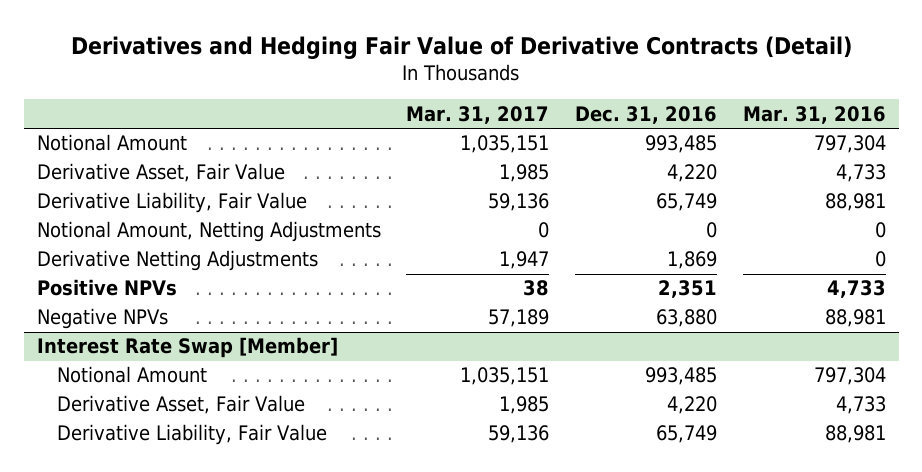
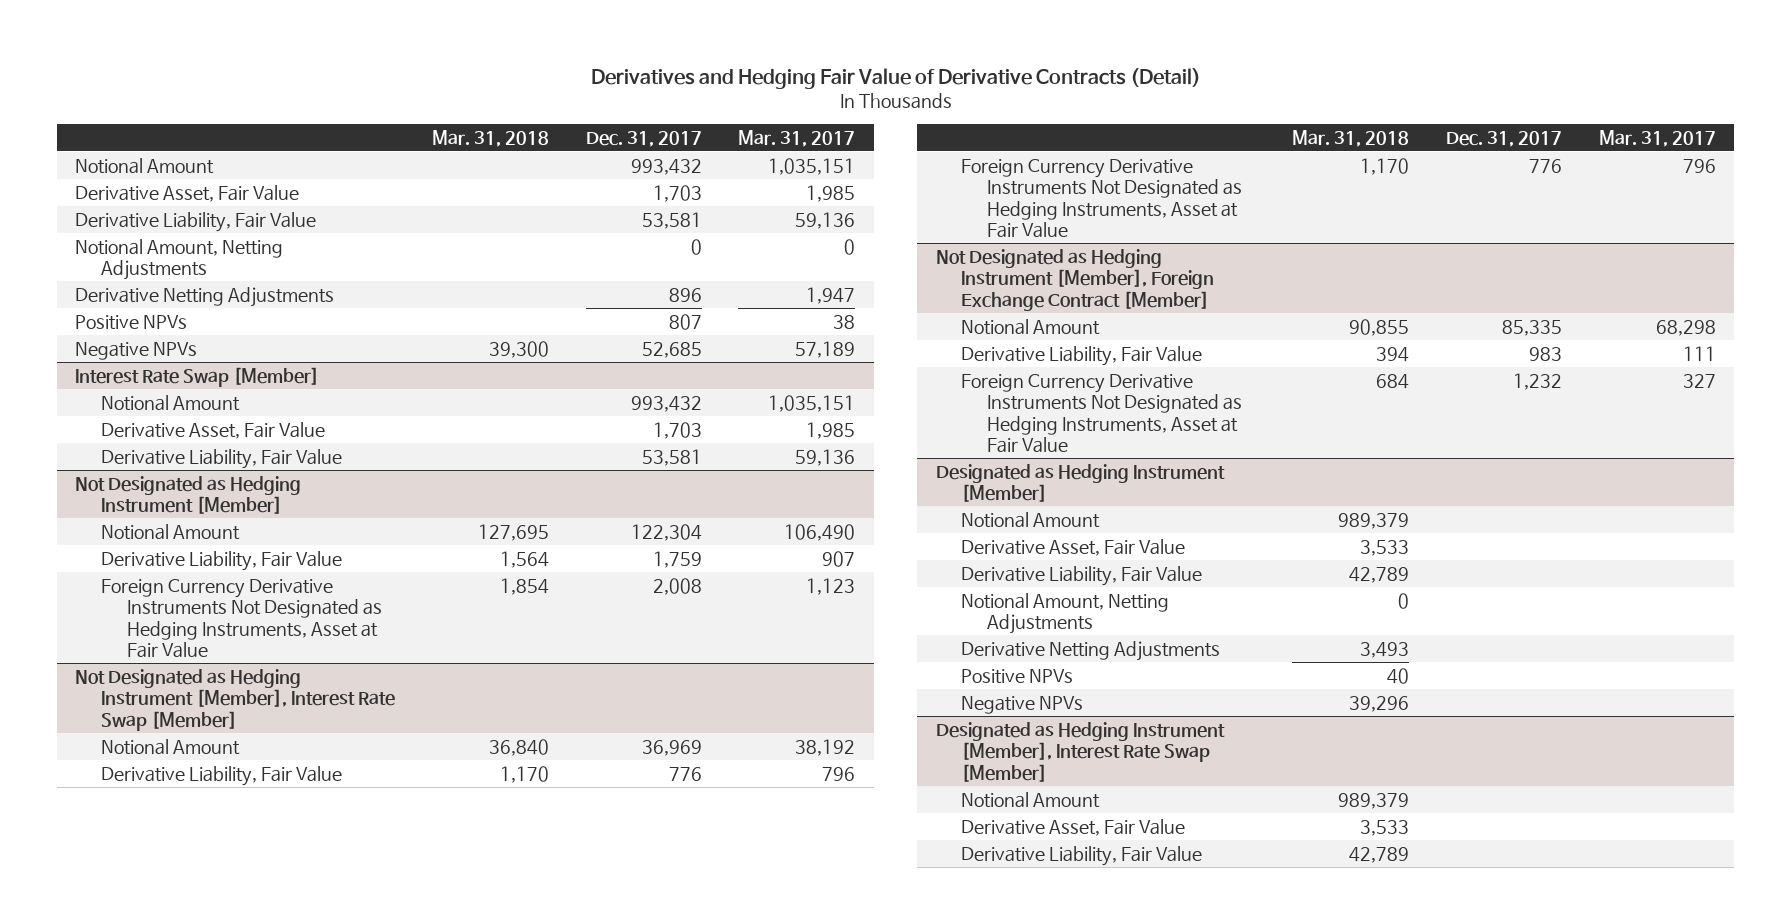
[575,105,718,124] Dec. 31, 2016 -> none
[742,105,886,124] Mar. 31, 2016 -> none
none -> [431,129,549,147] Mar. 31, 2018
none -> [585,130,702,147] Dec. 31, 2017
none -> [75,475,302,515] Not Designated as Hedging Instrument [Member]
none -> [101,523,241,540] Notional Amount
none -> [101,550,343,571] Derivative Liability, Fair Value
none -> [101,578,382,659] Foreign Currency Derivative Instruments Not Designated as Hedging Instruments, Asset at Fair Value
none -> [75,668,396,731] Not Designated as Hedging Instrument [Member], Interest Rate Swap [Member]
none -> [101,738,241,755] Notional Amount
none -> [101,765,343,786] Derivative Liability, Fair Value
none -> [961,158,1243,239] Foreign Currency Derivative Instruments Not Designated as Hedging Instruments, Asset at Fair Value
none -> [935,248,1215,311] Not Designated as Hedging Instrument [Member], Foreign Exchange Contract [Member]
none -> [961,318,1101,335] Notional Amount
none -> [961,345,1203,366] Derivative Liability, Fair Value
none -> [961,373,1243,454] Foreign Currency Derivative Instruments Not Designated as Hedging Instruments, Asset at Fair Value
none -> [935,463,1225,503] Designated as Hedging Instrument [Member]
none -> [961,511,1101,528] Notional Amount
none -> [961,538,1186,556] Derivative Asset, Fair Value
none -> [961,565,1203,586] Derivative Liability, Fair Value
none -> [961,592,1170,635] Notional Amount, Netting Adjustments
none -> [961,640,1221,661] Derivative Netting Adjustments
none -> [961,668,1074,684] Positive NPVs
none -> [961,695,1084,714] Negative NPVs
none -> [935,721,1225,782] Designated as Hedging Instrument [Member], Interest Rate Swap [Member]
none -> [961,791,1101,808] Notional Amount
none -> [961,818,1186,836] Derivative Asset, Fair Value
none -> [961,845,1203,866] Derivative Liability, Fair Value

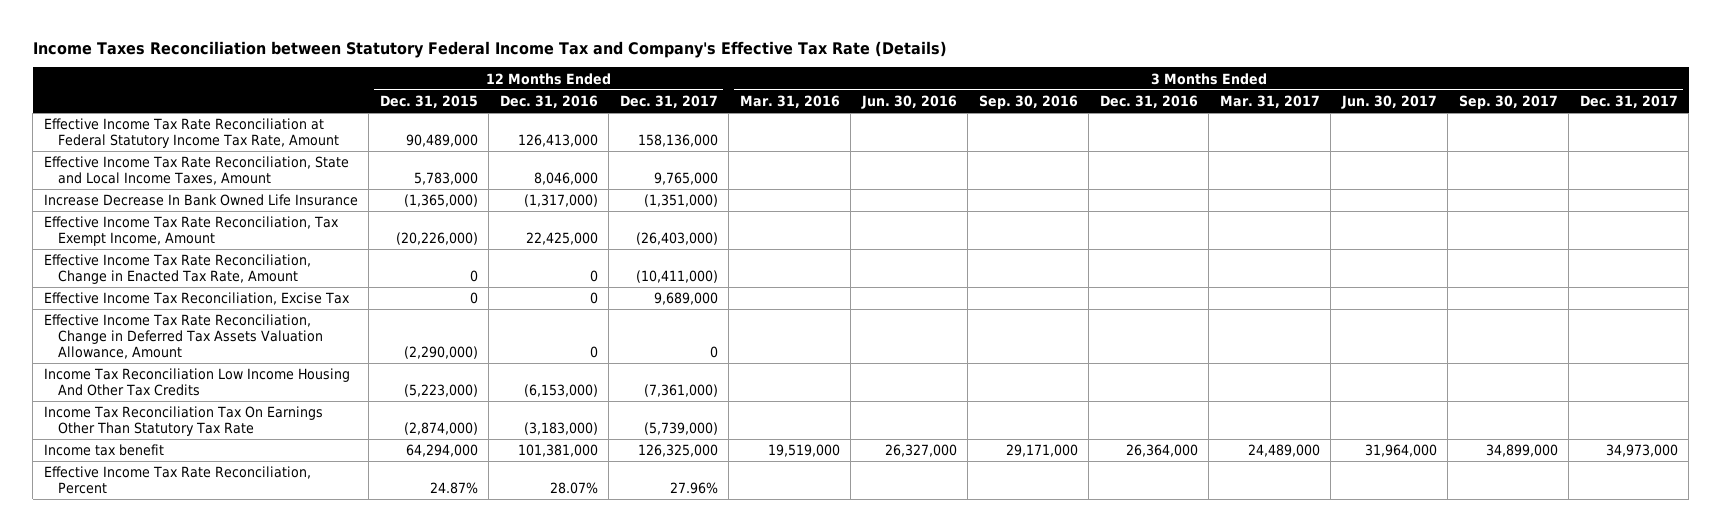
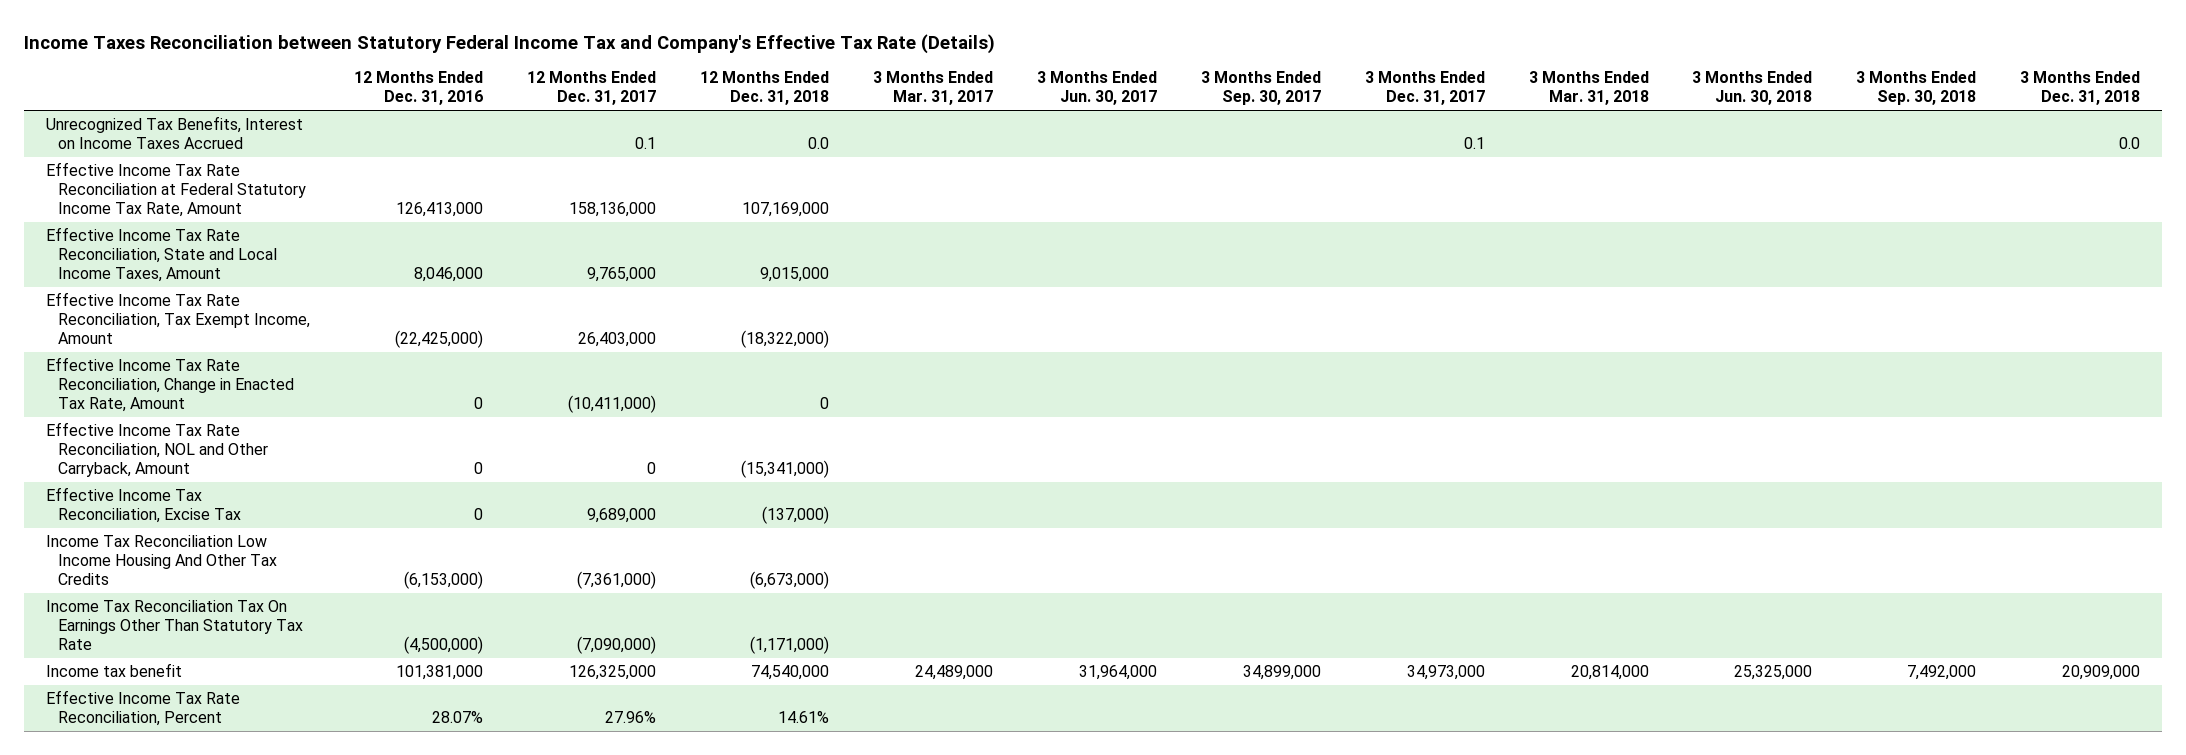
[379,94,478,108] Dec. 31, 2015 -> none
[739,94,840,108] Mar. 31, 2016 -> none
[860,94,957,109] Jun. 30, 2016 -> none
[978,94,1078,109] Sep. 30, 2016 -> none
[1099,94,1198,108] Dec. 31, 2016 -> none
none -> [700,71,830,106] 12 Months Ended Dec. 31, 2018
none -> [1528,71,1649,106] 3 Months Ended Mar. 31, 2018
none -> [1692,71,1813,106] 3 Months Ended Jun. 30, 2018
none -> [1856,71,1977,106] 3 Months Ended Sep. 30, 2018
none -> [2020,71,2141,106] 3 Months Ended Dec. 31, 2018
none -> [45,115,303,149] Unrecognized Tax Benefits, Interest on Income Taxes Accrued
[43,194,358,207] Increase Decrease In Bank Owned Life Insurance -> none
[525,232,598,246] 22,425,000 -> [395,329,484,348] (22,425,000)
[635,232,718,246] (26,403,000) -> [578,331,657,347] 26,403,000
none -> [45,421,269,477] Effective Income Tax Rate Reconciliation, NOL and Other Carryback, Amount
[43,314,324,360] Effective Income Tax Rate Reconciliation, Change in Deferred Tax Assets Valuation Allowance, Amount -> none
[523,422,598,436] (3,183,000) -> [404,635,484,654] (4,500,000)
[643,422,718,436] (5,739,000) -> [577,635,657,654] (7,090,000)

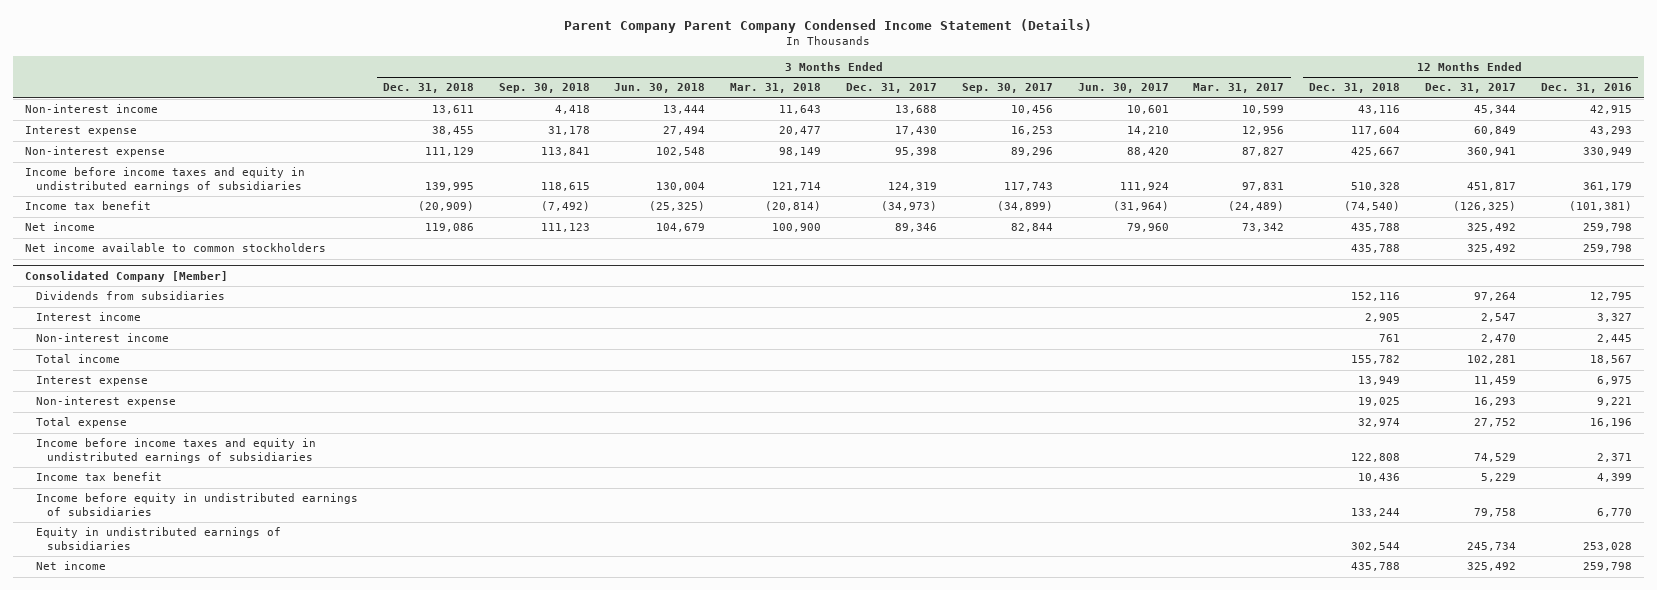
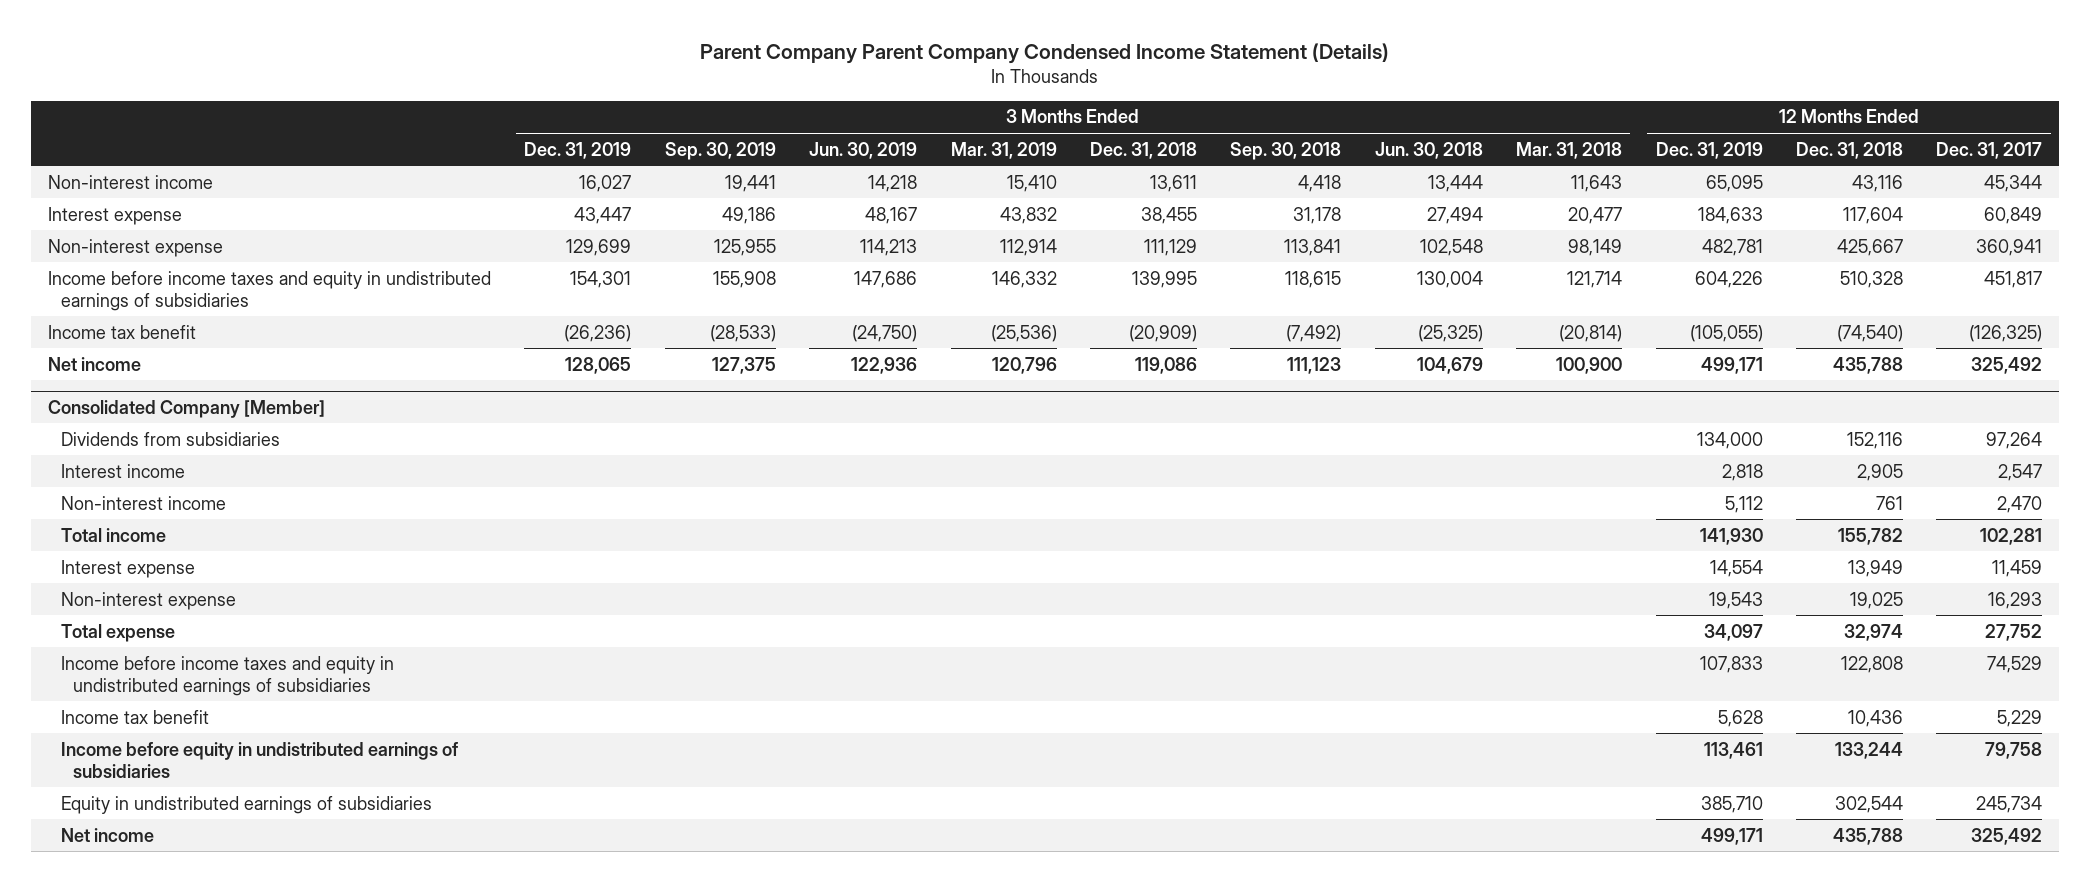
[846,83,938,94] Dec. 31, 2017 -> none
[961,83,1053,94] Sep. 30, 2017 -> none
[1077,83,1169,94] Jun. 30, 2017 -> none
[1193,83,1285,94] Mar. 31, 2017 -> none
[1540,83,1632,94] Dec. 31, 2016 -> none
none -> [524,141,632,159] Dec. 31, 2019
none -> [664,141,776,160] Sep. 30, 2019
none -> [809,141,918,159] Jun. 30, 2019
none -> [950,141,1057,159] Mar. 31, 2019
none -> [1655,141,1763,159] Dec. 31, 2019
[25,243,327,253] Net income available to common stockholders -> none

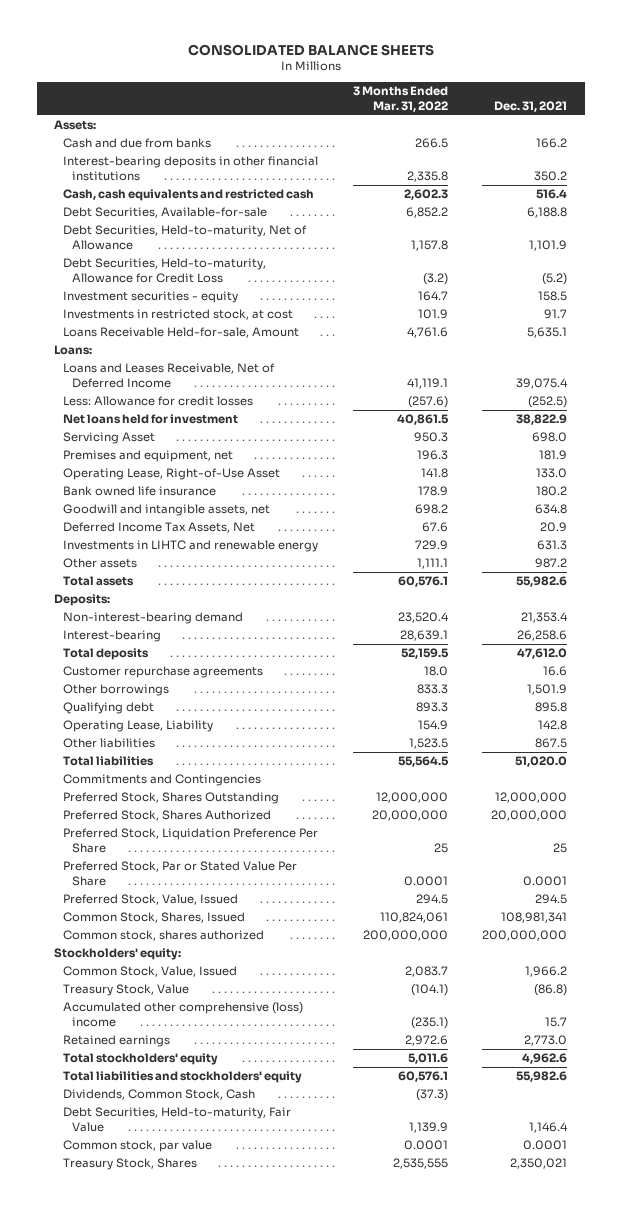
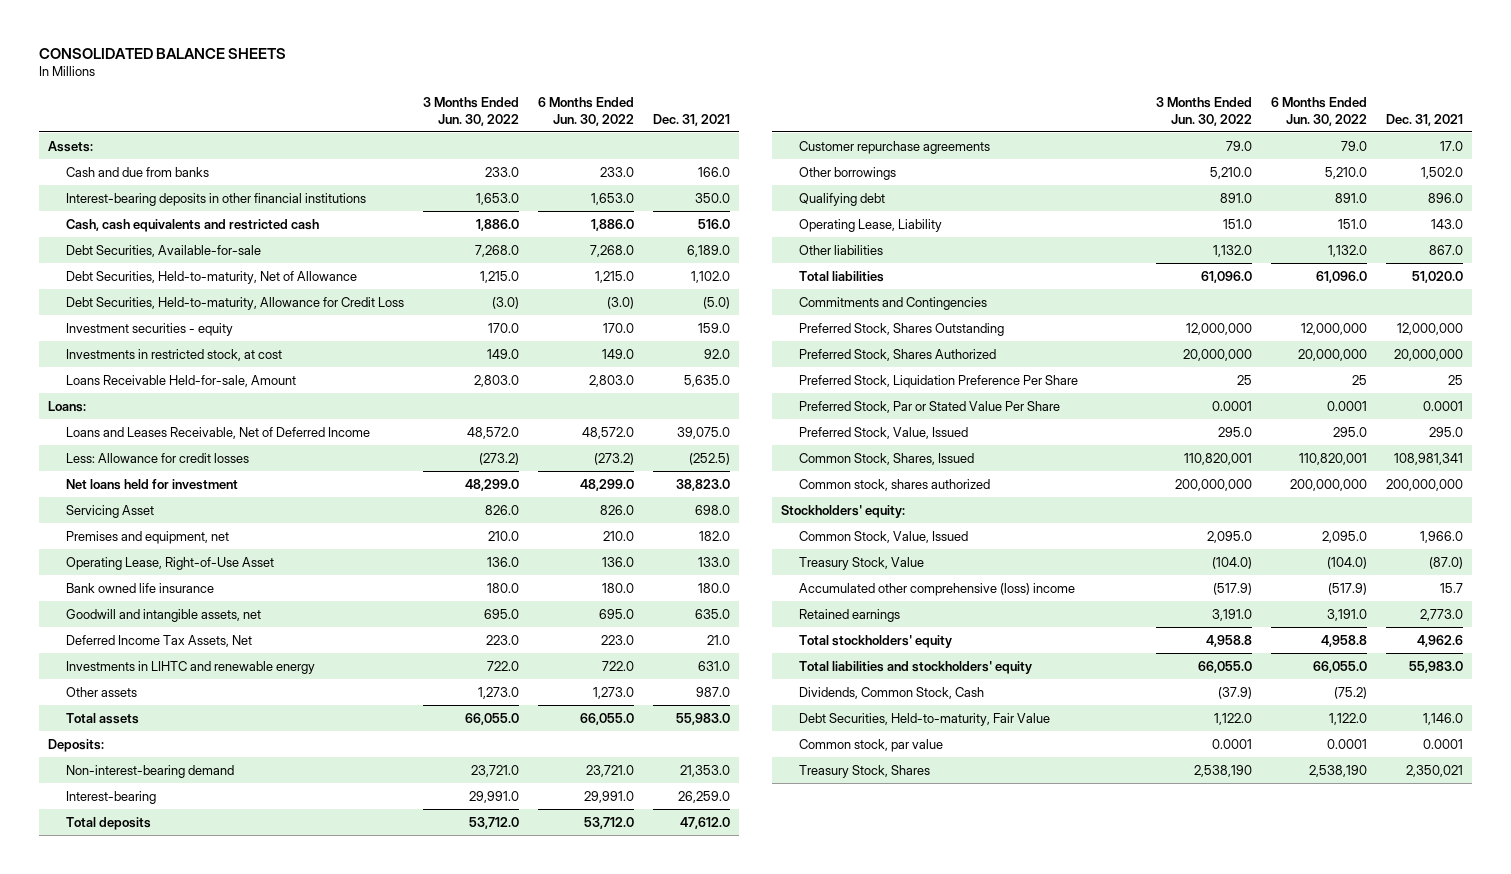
[352,86,448,113] 3 Months Ended Mar. 31, 2022 -> none
none -> [422,97,519,126] 3 Months Ended Jun. 30, 2022
none -> [537,97,634,126] 6 Months Ended Jun. 30, 2022
[536,138,568,149] 166.2 -> [697,166,730,177] 166.0
[534,170,568,181] 350.2 -> [694,192,730,203] 350.0
[536,189,568,200] 516.4 -> [697,218,730,229] 516.0
[527,207,568,219] 6,188.8 -> [686,244,730,257] 6,189.0
[529,239,568,251] 1,101.9 -> [690,270,730,283] 1,102.0
[542,272,568,285] (5.2) -> [702,296,730,309] (5.0)
[538,291,568,302] 158.5 -> [697,322,730,333] 159.0
[544,309,568,320] 91.7 -> [703,348,730,359] 92.0
[527,327,568,339] 5,635.1 -> [683,374,730,387] 5,635.0
[516,377,569,389] 39,075.4 -> [676,426,730,439] 39,075.0
[516,414,568,426] 38,822.9 -> [675,478,730,491] 38,823.0
[539,450,568,461] 181.9 -> [698,530,730,541] 182.0
[536,486,568,497] 180.2 -> [697,582,730,593] 180.0
[535,504,568,515] 634.8 -> [694,608,730,619] 635.0
[540,522,568,533] 20.9 -> [706,634,730,645] 21.0
[537,540,568,551] 631.3 -> [697,660,730,671] 631.0
[535,558,568,569] 987.2 -> [695,686,730,697] 987.0
[516,576,568,588] 55,982.6 -> [675,712,730,725] 55,983.0
[521,612,569,624] 21,353.4 -> [679,764,730,777] 21,353.0
[517,630,568,642] 26,258.6 -> [677,790,730,803] 26,259.0
[543,666,568,677] 16.6 -> [1439,140,1463,151] 17.0
[527,684,568,696] 1,501.9 -> [1420,166,1463,179] 1,502.0
[535,702,568,713] 895.8 -> [1427,192,1463,203] 896.0
[538,720,568,731] 142.8 -> [1430,218,1463,229] 143.0
[535,738,568,749] 867.5 -> [1428,244,1463,255] 867.0
[535,894,568,905] 294.5 -> [1428,426,1463,437] 295.0
[525,966,568,978] 1,966.2 -> [1419,530,1463,543] 1,966.0
[534,984,568,997] (86.8) -> [1428,556,1463,569] (87.0)
[516,1071,568,1083] 55,982.6 -> [1408,660,1463,673] 55,983.0
[529,1121,569,1133] 1,146.4 -> [1422,712,1463,725] 1,146.0

